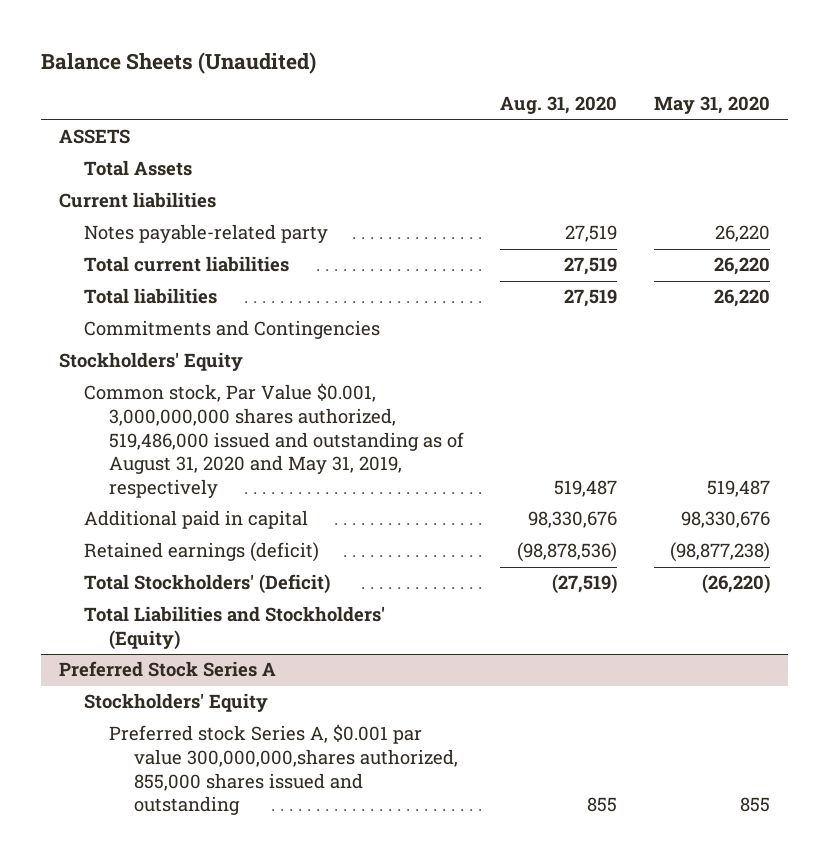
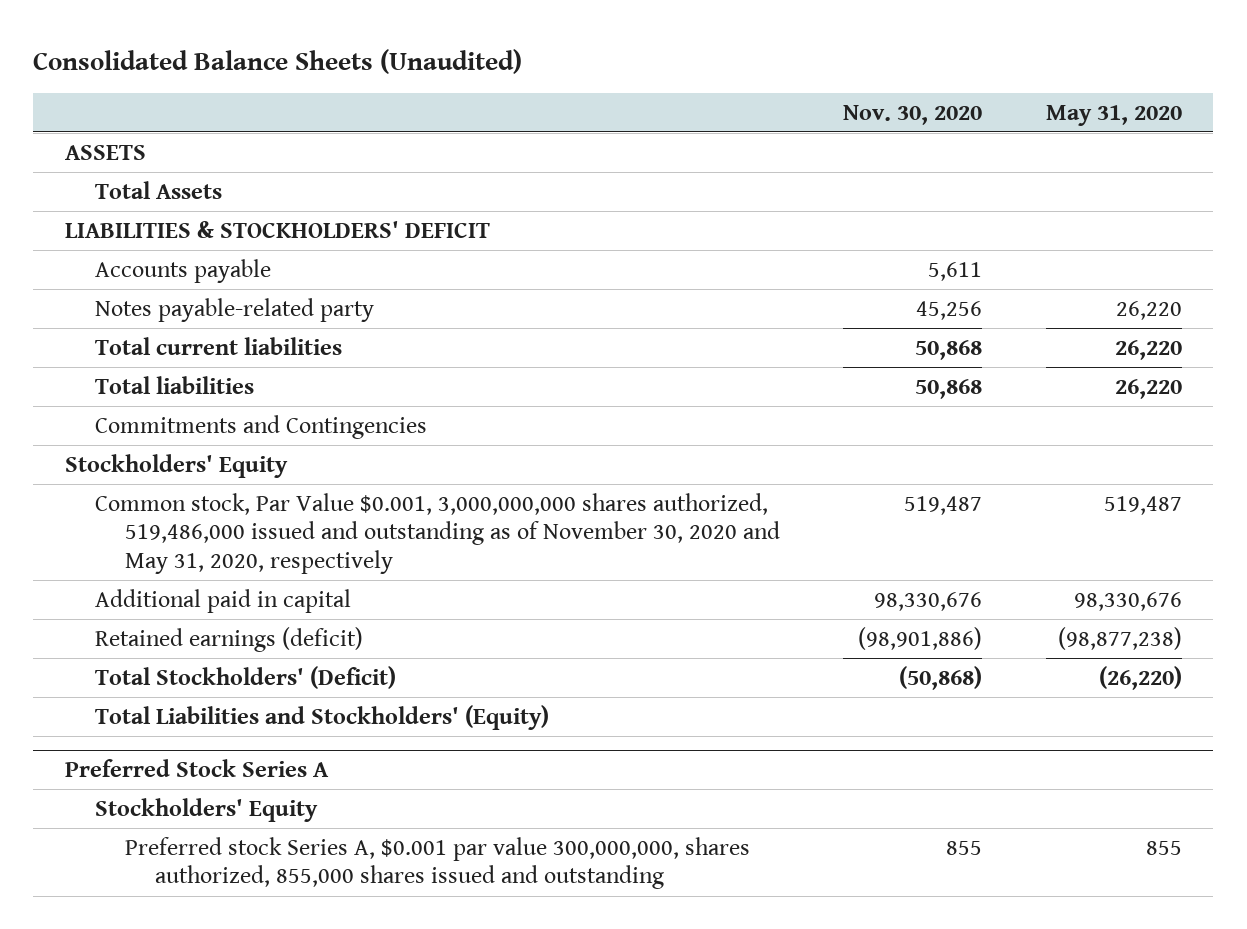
[40,52,316,75] Balance Sheets (Unaudited) -> [33,48,523,74] Consolidated Balance Sheets (Unaudited)
[500,96,618,115] Aug. 31, 2020 -> none
none -> [843,104,983,125] Nov. 30, 2020
[59,192,217,209] Current liabilities -> none
none -> [64,220,490,238] LIABILITIES & STOCKHOLDERS' DEFICIT
none -> [95,258,272,283] Accounts payable
[83,383,464,498] Common stock, Par Value $0.001, 3,000,000,000 shares authorized, 519,486,000 issued and outstanding as of August 31, 2020 and May 31, 2019, respectively -> [95,492,781,575] Common stock, Par Value $0.001, 3,000,000,000 shares authorized, 519,486,000 issued and outstanding as of November 30, 2020 and May 31, 2020, respectively
[108,724,458,816] Preferred stock Series A, $0.001 par value 300,000,000,shares authorized, 855,000 shares issued and outstanding -> [125,836,751,890] Preferred stock Series A, $0.001 par value 300,000,000, shares authorized, 855,000 shares issued and outstanding

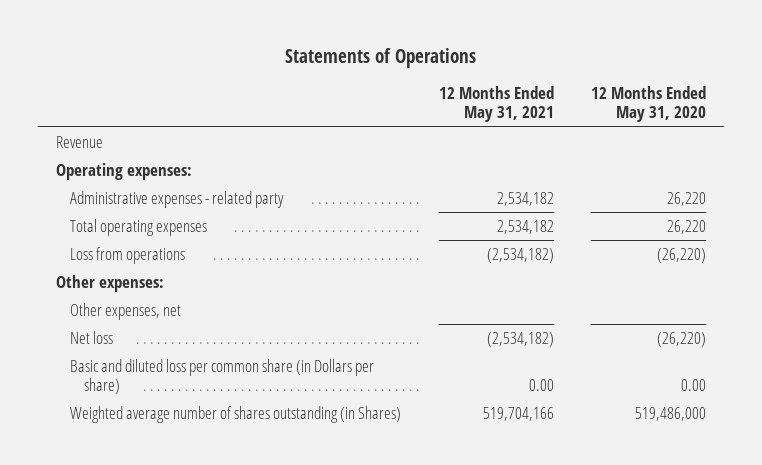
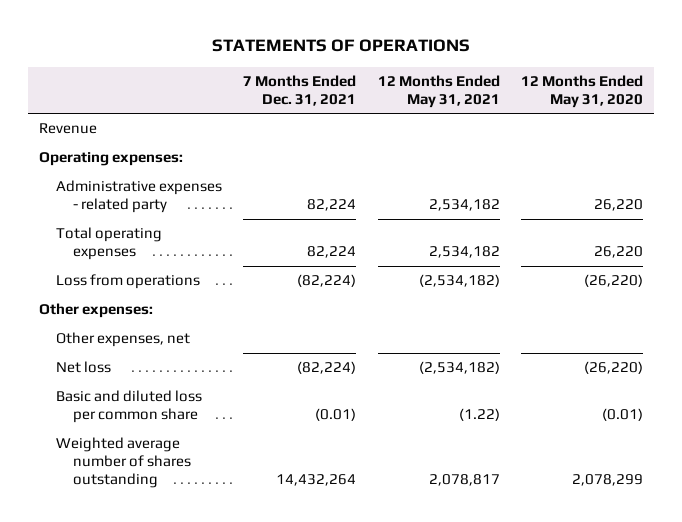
[285,48,477,69] Statements of Operations -> [211,39,470,53] STATEMENTS OF OPERATIONS
none -> [243,74,357,106] 7 Months Ended Dec. 31, 2021
[70,358,375,394] Basic and diluted loss per common share (in Dollars per share) -> [55,390,202,424] Basic and diluted loss per common share
[528,378,554,391] 0.00 -> [458,408,500,422] (1.22)
[680,378,706,391] 0.00 -> [602,408,644,422] (0.01)
[70,405,402,423] Weighted average number of shares outstanding (in Shares) -> [55,437,191,488] Weighted average number of shares outstanding
[482,406,554,421] 519,704,166 -> [428,473,500,486] 2,078,817
[634,406,706,421] 519,486,000 -> [572,473,644,486] 2,078,299

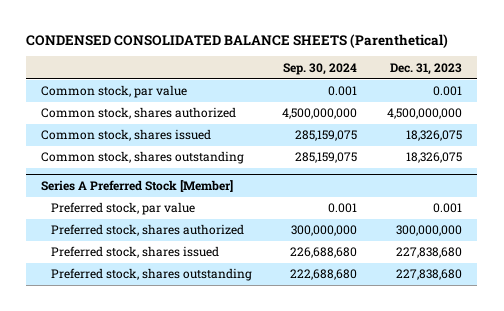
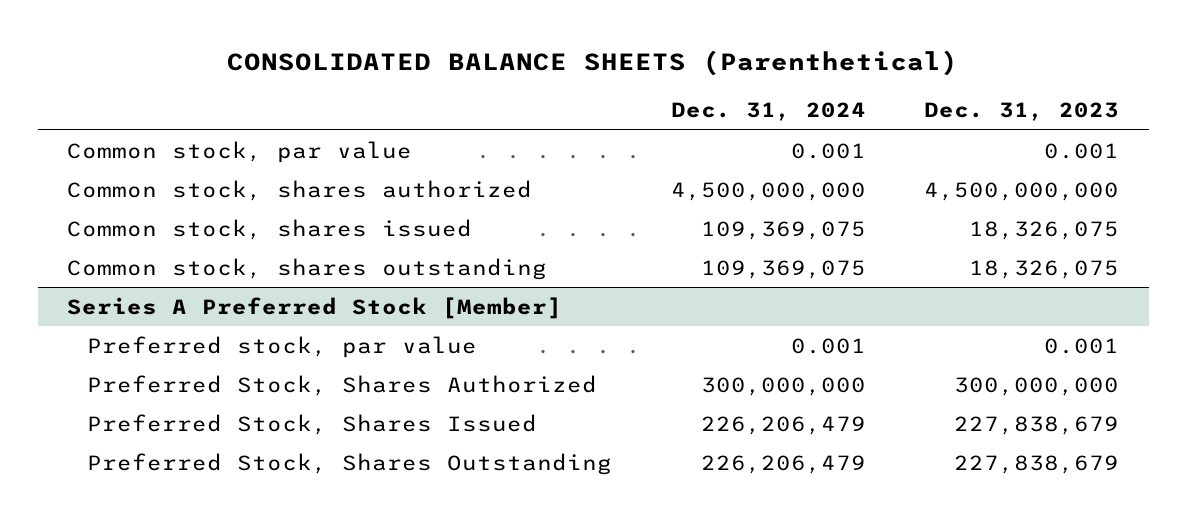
[26,33,449,48] CONDENSED CONSOLIDATED BALANCE SHEETS (Parenthetical) -> [227,49,959,76] CONSOLIDATED BALANCE SHEETS (Parenthetical)
[283,62,358,75] Sep. 30, 2024 -> none
none -> [670,102,866,122] Dec. 31, 2024
[51,224,245,237] Preferred stock, shares authorized -> [86,374,597,396] Preferred Stock, Shares Authorized
[51,246,220,259] Preferred stock, shares issued -> [86,413,537,435] Preferred Stock, Shares Issued
[396,247,463,259] 227,838,680 -> [954,415,1120,435] 227,838,679
[51,268,253,282] Preferred stock, shares outstanding -> [86,452,612,475] Preferred Stock, Shares Outstanding
[396,269,463,281] 227,838,680 -> [954,454,1120,474] 227,838,679

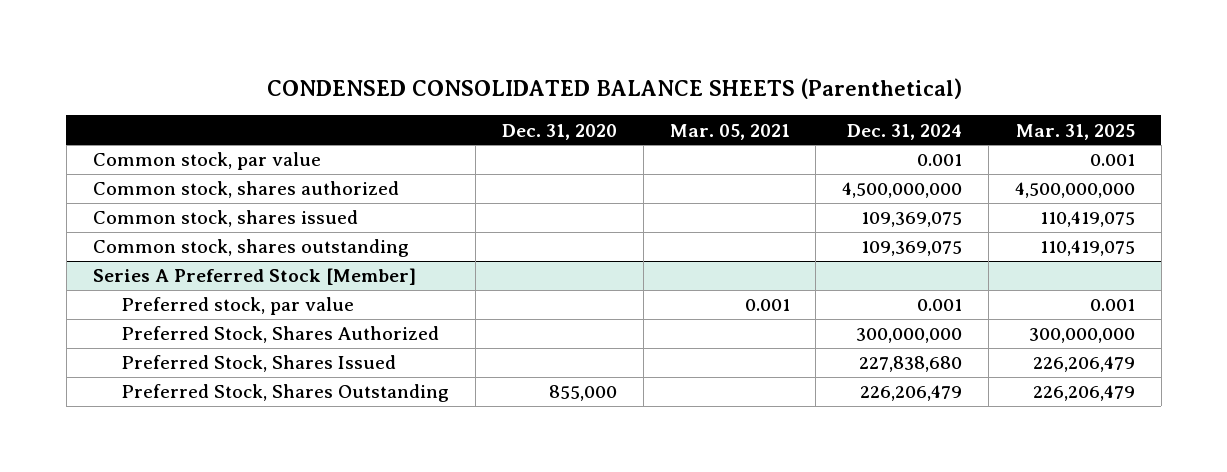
[227,49,959,76] CONSOLIDATED BALANCE SHEETS (Parenthetical) -> [266,78,962,100] CONDENSED CONSOLIDATED BALANCE SHEETS (Parenthetical)
[924,102,1120,122] Dec. 31, 2023 -> none
none -> [502,123,618,140] Dec. 31, 2020
none -> [669,123,790,140] Mar. 05, 2021
none -> [1015,123,1135,140] Mar. 31, 2025
[700,415,866,435] 226,206,479 -> [859,356,963,373] 227,838,680

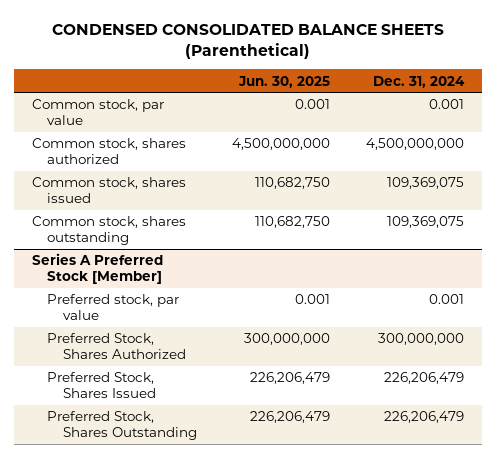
[502,123,618,140] Dec. 31, 2020 -> none
[669,123,790,140] Mar. 05, 2021 -> none
[1015,123,1135,140] Mar. 31, 2025 -> none
none -> [238,75,331,88] Jun. 30, 2025
[859,356,963,373] 227,838,680 -> [384,372,465,385] 226,206,479

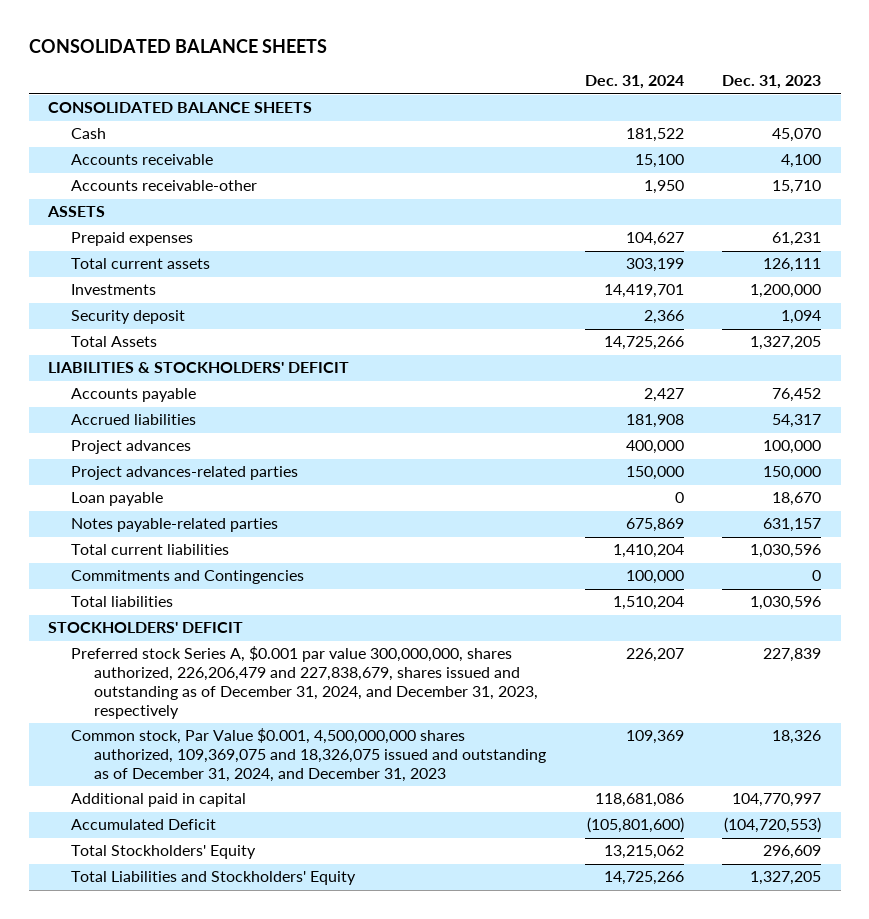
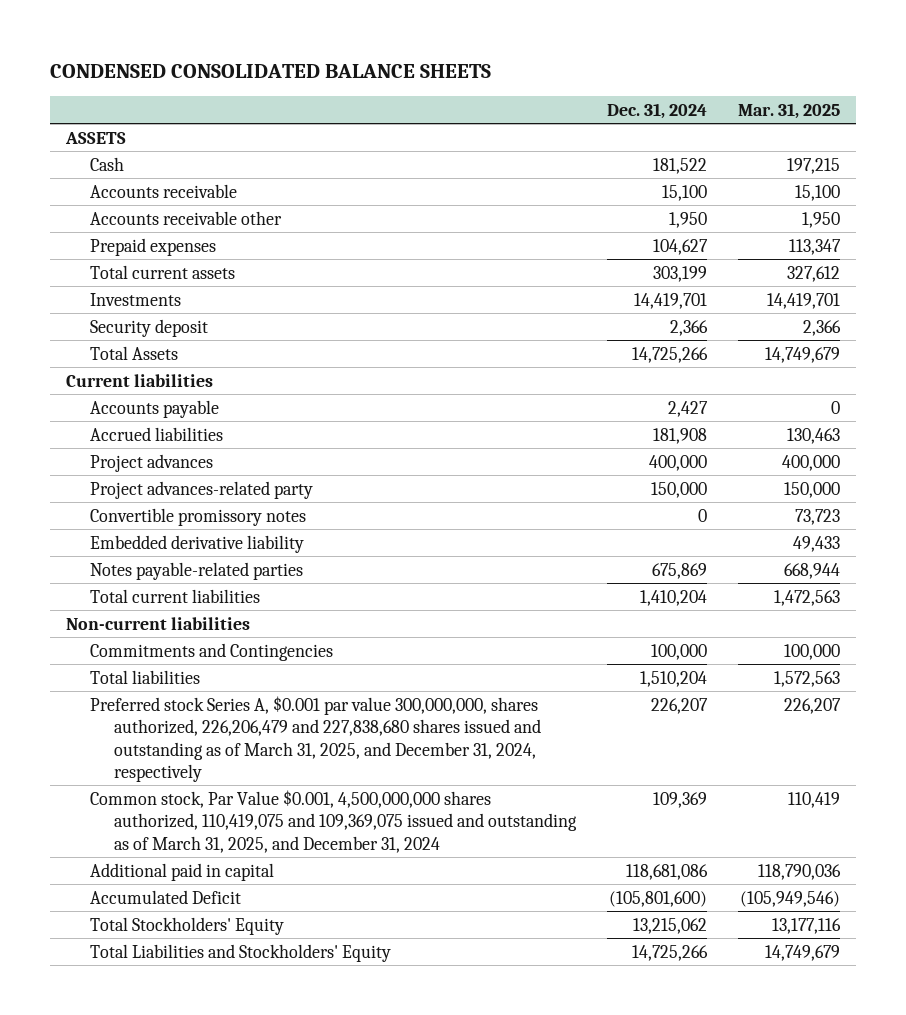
[28,38,327,53] CONSOLIDATED BALANCE SHEETS -> [50,63,492,78] CONDENSED CONSOLIDATED BALANCE SHEETS
[722,75,822,90] Dec. 31, 2023 -> none
none -> [738,102,841,119] Mar. 31, 2025
[47,102,312,114] CONSOLIDATED BALANCE SHEETS -> none
[46,206,105,218] ASSETS -> [64,131,126,144] ASSETS
[70,180,257,192] Accounts receivable-other -> [89,210,282,225] Accounts receivable other
[47,362,349,374] LIABILITIES & STOCKHOLDERS' DEFICIT -> none
none -> [65,373,213,387] Current liabilities
[70,492,163,507] Loan payable -> none
[70,466,298,481] Project advances-related parties -> [89,480,313,499] Project advances-related party
none -> [89,507,306,526] Convertible promissory notes
none -> [89,534,304,553] Embedded derivative liability
none -> [65,616,250,630] Non-current liabilities
[47,622,243,634] STOCKHOLDERS' DEFICIT -> none
[70,646,538,720] Preferred stock Series A, $0.001 par value 300,000,000, shares authorized, 226,206,479 and 227,838,679, shares issued and outstanding as of December 31, 2024, and December 31, 2023, respectively -> [89,695,542,782] Preferred stock Series A, $0.001 par value 300,000,000, shares authorized, 226,206,479 and 227,838,680 shares issued and outstanding as of March 31, 2025, and December 31, 2024, respectively
[70,728,546,783] Common stock, Par Value $0.001, 4,500,000,000 shares authorized, 109,369,075 and 18,326,075 issued and outstanding as of December 31, 2024, and December 31, 2023 -> [89,789,578,853] Common stock, Par Value $0.001, 4,500,000,000 shares authorized, 110,419,075 and 109,369,075 issued and outstanding as of March 31, 2025, and December 31, 2024

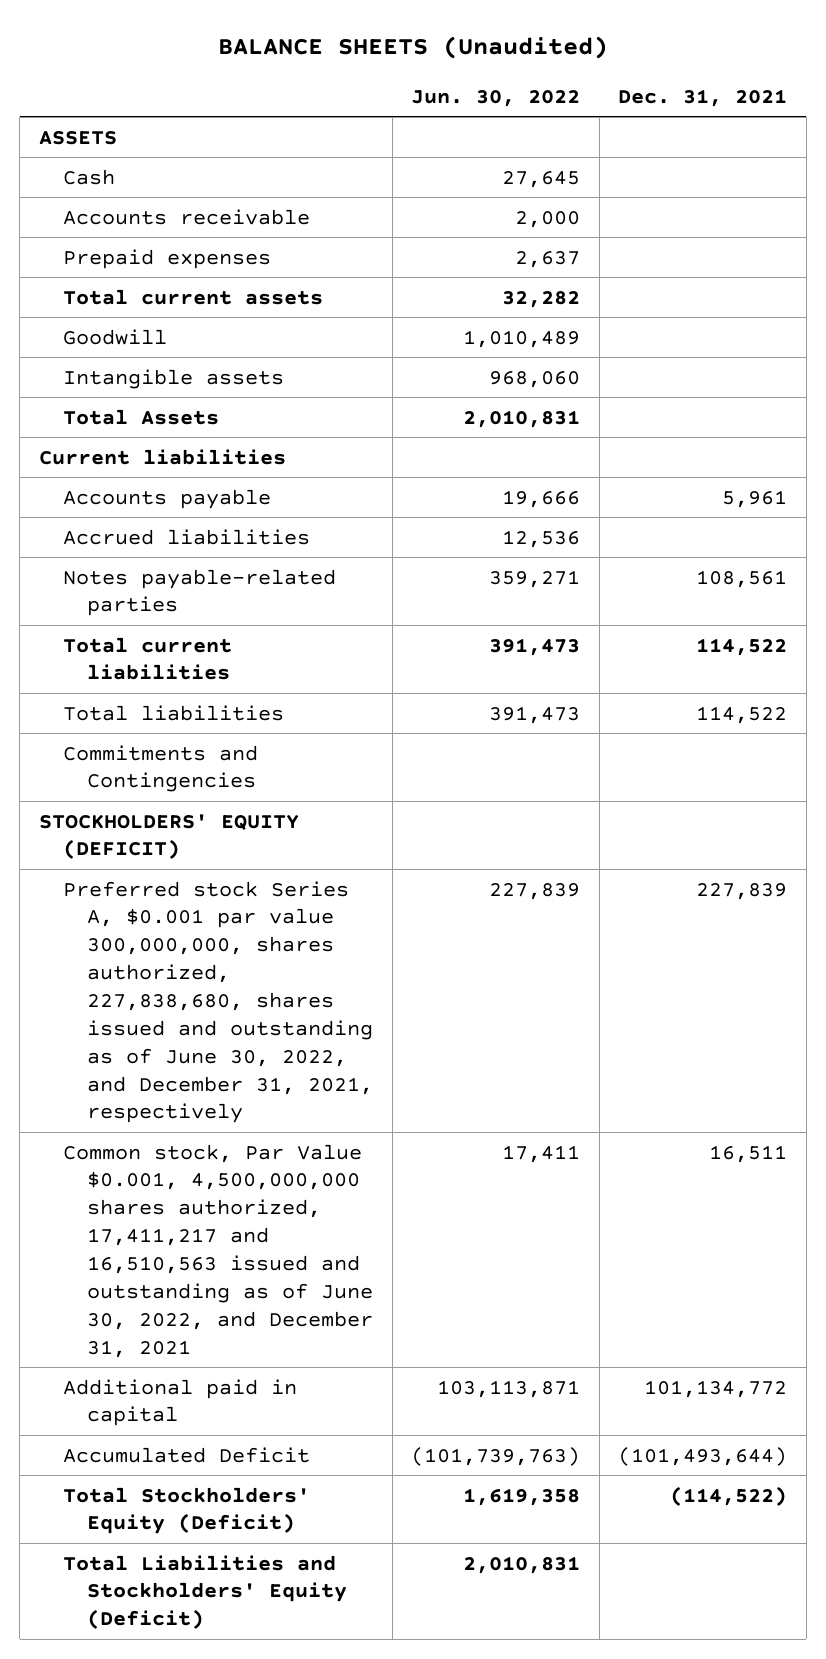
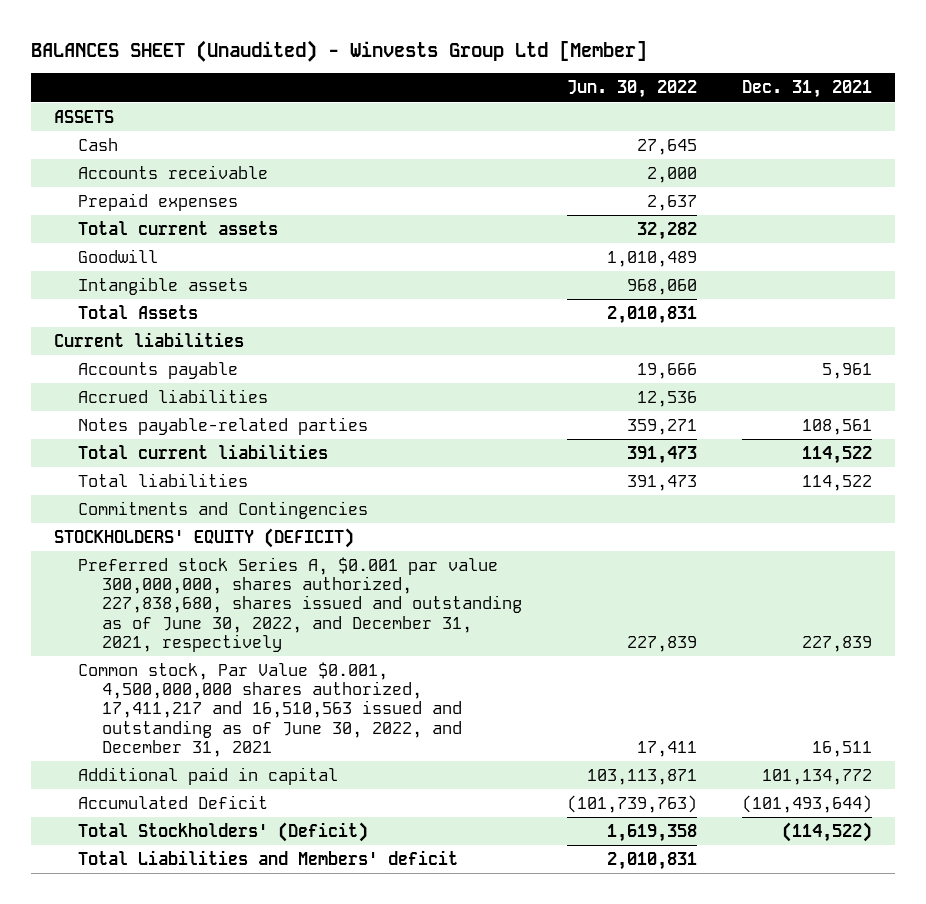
[218,36,609,60] BALANCE SHEETS (Unaudited) -> [31,39,648,62] BALANCES SHEET (Unaudited) - Winvests Group Ltd [Member]
[62,1486,310,1535] Total Stockholders' Equity (Deficit) -> [78,821,369,842] Total Stockholders' (Deficit)
[62,1554,348,1630] Total Liabilities and Stockholders' Equity (Deficit) -> [78,849,459,865] Total Liabilities and Members' deficit

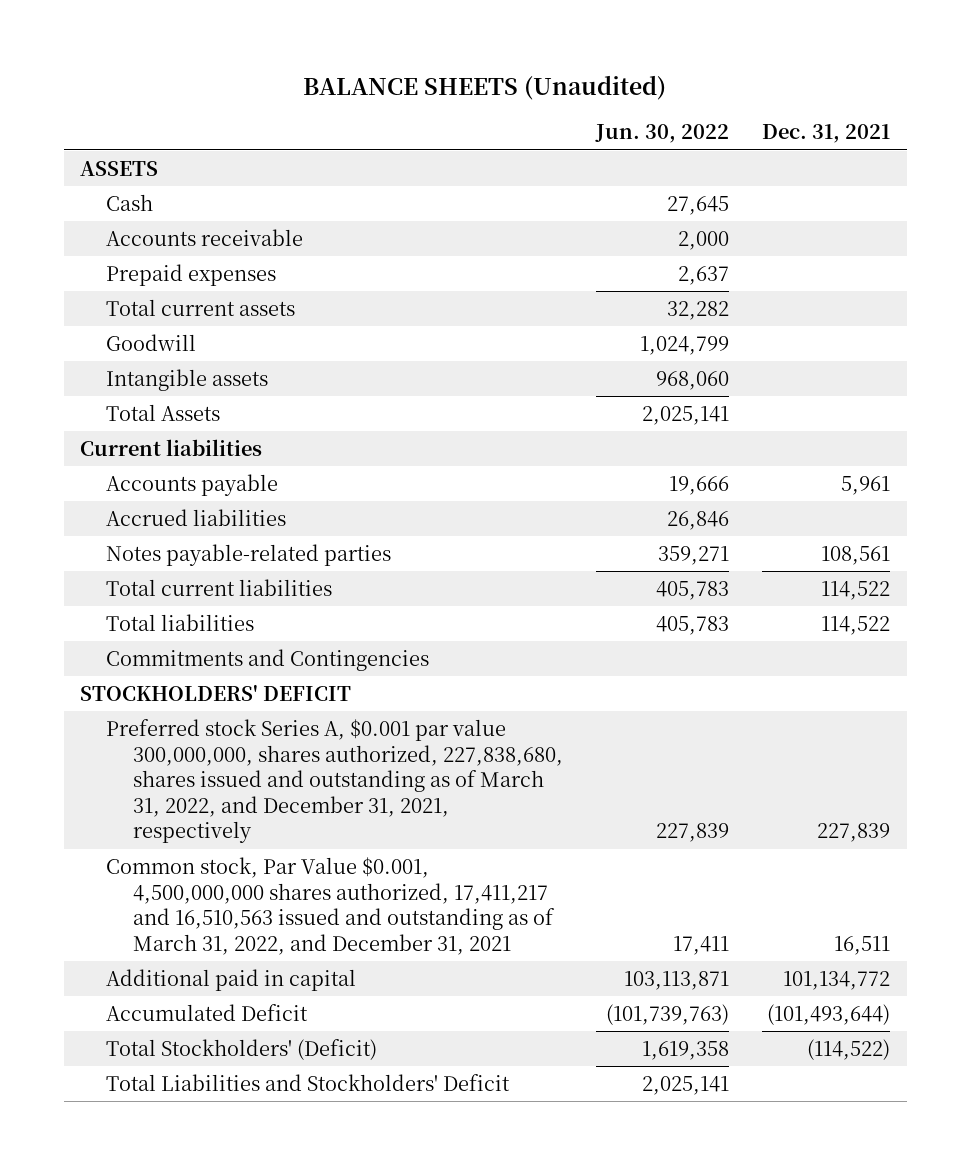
[31,39,648,62] BALANCES SHEET (Unaudited) - Winvests Group Ltd [Member] -> [303,74,667,100] BALANCE SHEETS (Unaudited)
[607,250,698,267] 1,010,489 -> [639,335,729,355] 1,024,799
[607,305,698,324] 2,010,831 -> [641,405,729,425] 2,025,141
[637,390,698,407] 12,536 -> [666,510,729,530] 26,846
[627,445,698,464] 391,473 -> [655,580,729,600] 405,783
[627,474,698,491] 391,473 -> [655,615,729,635] 405,783
[53,527,354,548] STOCKHOLDERS' EQUITY (DEFICIT) -> [80,683,352,701] STOCKHOLDERS' DEFICIT
[78,556,523,652] Preferred stock Series A, $0.001 par value 300,000,000, shares authorized, 227,838,680, shares issued and outstanding as of June 30, 2022, and December 31, 2021, respectively -> [106,718,563,844] Preferred stock Series A, $0.001 par value 300,000,000, shares authorized, 227,838,680, shares issued and outstanding as of March 31, 2022, and December 31, 2021, respectively
[78,661,463,757] Common stock, Par Value $0.001, 4,500,000,000 shares authorized, 17,411,217 and 16,510,563 issued and outstanding as of June 30, 2022, and December 31, 2021 -> [106,856,555,955] Common stock, Par Value $0.001, 4,500,000,000 shares authorized, 17,411,217 and 16,510,563 issued and outstanding as of March 31, 2022, and December 31, 2021
[78,849,459,865] Total Liabilities and Members' deficit -> [106,1073,511,1091] Total Liabilities and Stockholders' Deficit
[607,851,698,870] 2,010,831 -> [641,1075,729,1095] 2,025,141

